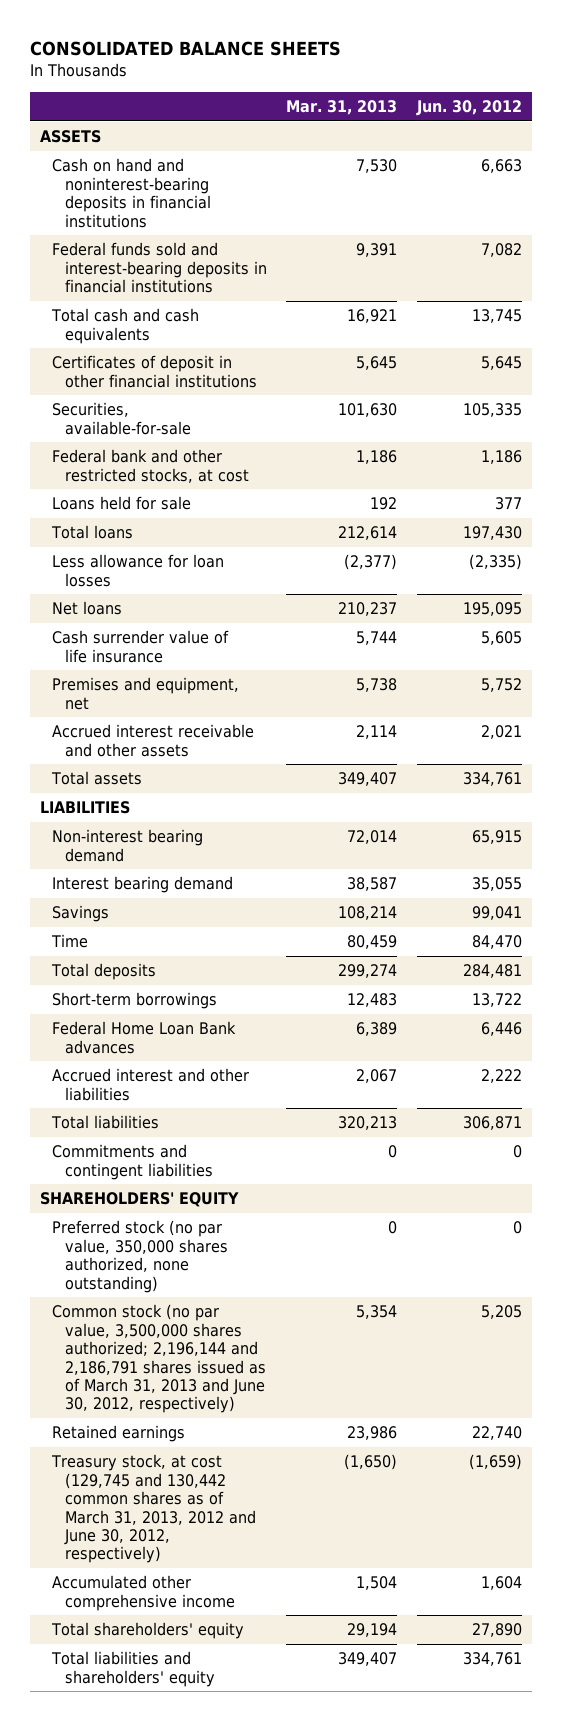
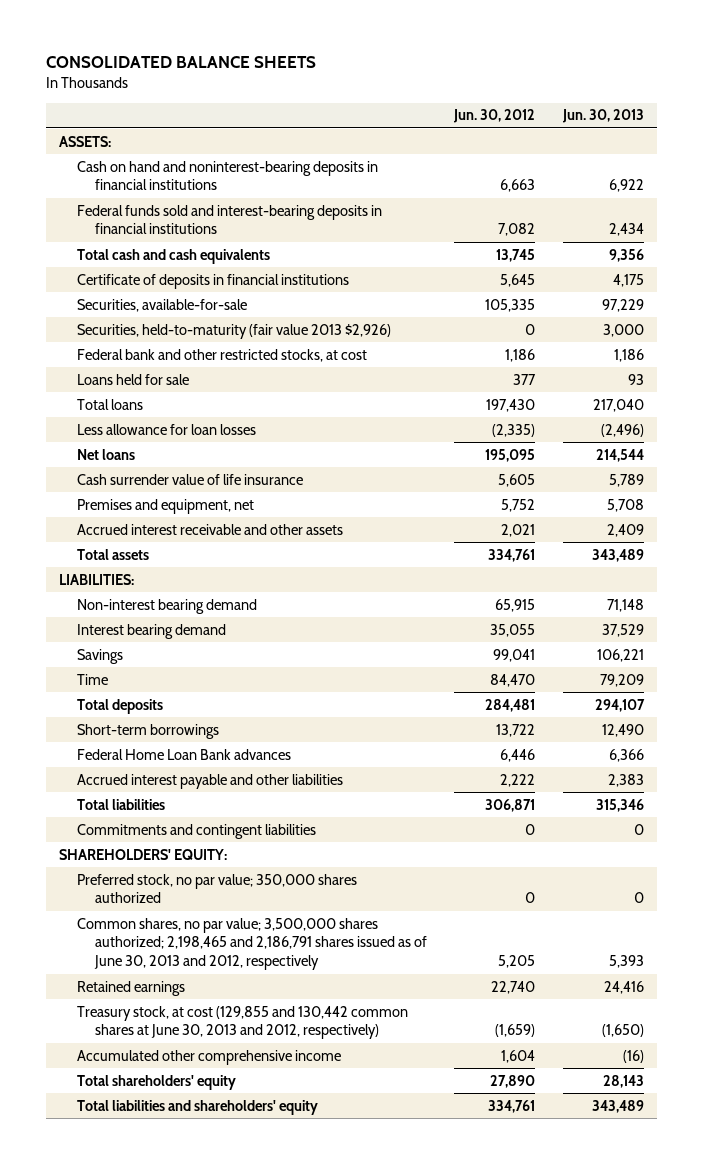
[286,100,398,116] Mar. 31, 2013 -> none
none -> [561,109,644,124] Jun. 30, 2013
[40,130,102,144] ASSETS -> [59,135,112,147] ASSETS:
[52,355,257,388] Certificates of deposit in other financial institutions -> [77,273,350,289] Certificate of deposits in financial institutions
none -> [77,323,392,339] Securities, held-to-maturity (fair value 2013 $2,926)
[40,801,131,815] LIABILITIES -> [59,573,135,585] LIABILITIES:
[52,1068,250,1101] Accrued interest and other liabilities -> [77,773,344,789] Accrued interest payable and other liabilities
[40,1192,240,1208] SHAREHOLDERS' EQUITY -> [59,848,228,860] SHAREHOLDERS' EQUITY:
[52,1220,228,1293] Preferred stock (no par value, 350,000 shares authorized, none outstanding) -> [77,873,358,904] Preferred stock, no par value; 350,000 shares authorized
[52,1304,266,1414] Common stock (no par value, 3,500,000 shares authorized; 2,196,144 and 2,186,791 shares issued as of March 31, 2013 and June 30, 2012, respectively) -> [77,917,427,971] Common shares, no par value; 3,500,000 shares authorized; 2,198,465 and 2,186,791 shares issued as of June 30, 2013 and 2012, respectively
[51,1454,256,1564] Treasury stock, at cost (129,745 and 130,442 common shares as of March 31, 2013, 2012 and June 30, 2012, respectively) -> [77,1005,409,1040] Treasury stock, at cost (129,855 and 130,442 common shares at June 30, 2013 and 2012, respectively)

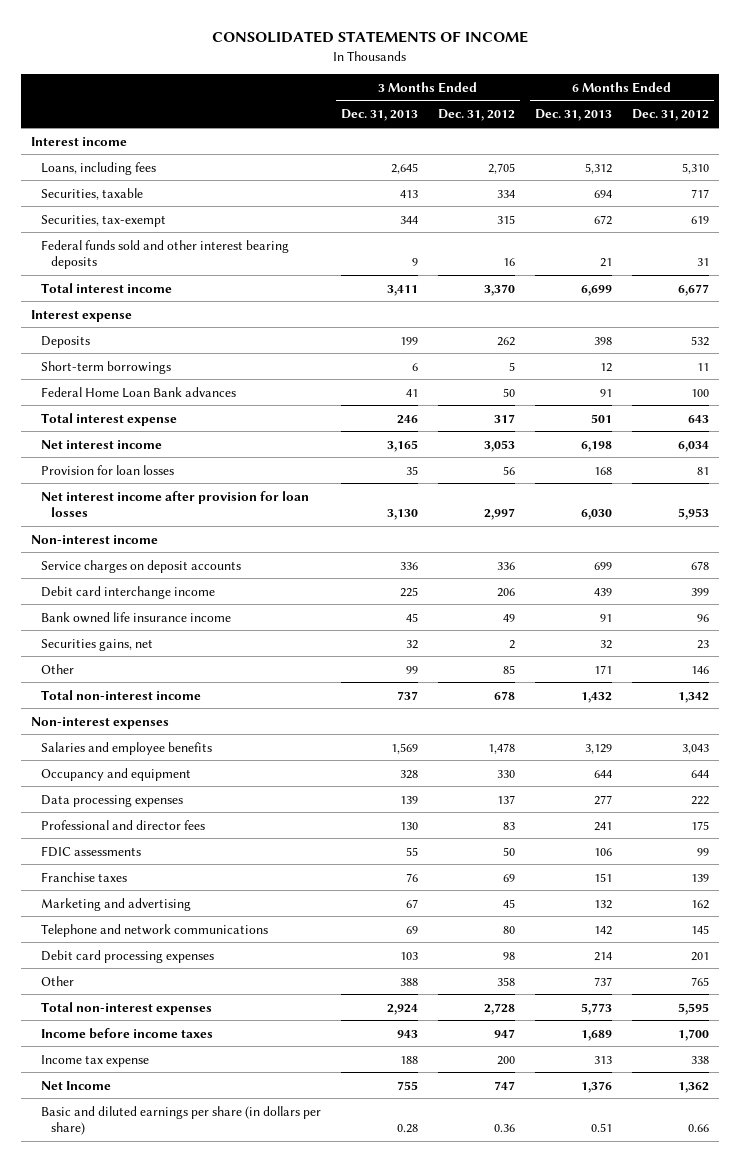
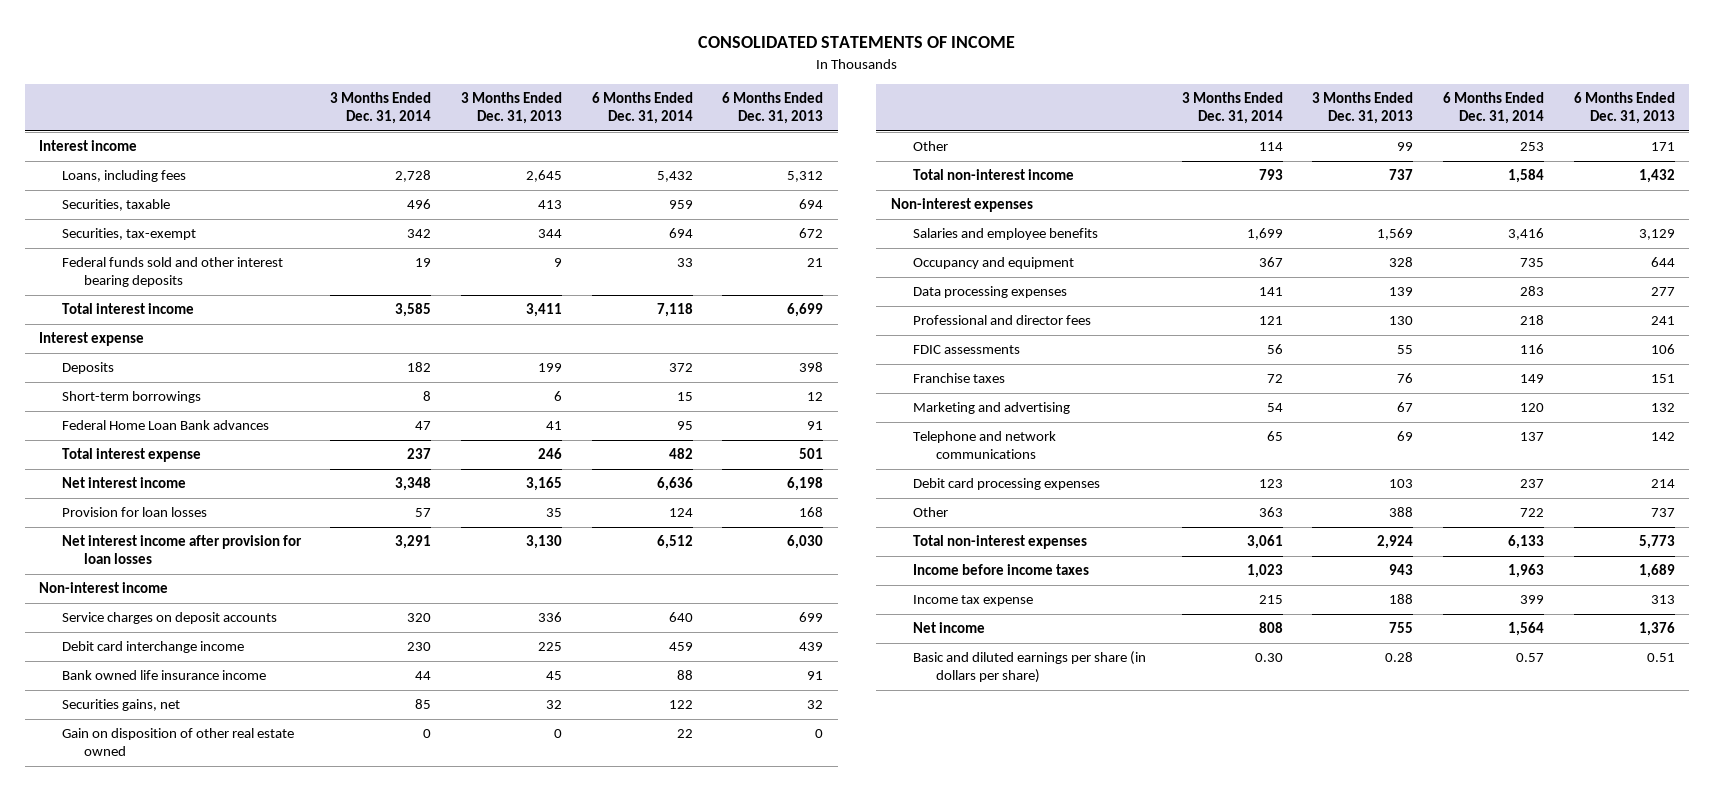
[438,109,516,122] Dec. 31, 2012 -> none
[632,109,710,122] Dec. 31, 2012 -> none
none -> [330,92,432,125] 3 Months Ended Dec. 31, 2014
none -> [591,92,693,125] 6 Months Ended Dec. 31, 2014
none -> [61,728,294,757] Gain on disposition of other real estate owned
[40,1080,111,1090] Net Income -> [913,622,986,634] Net income

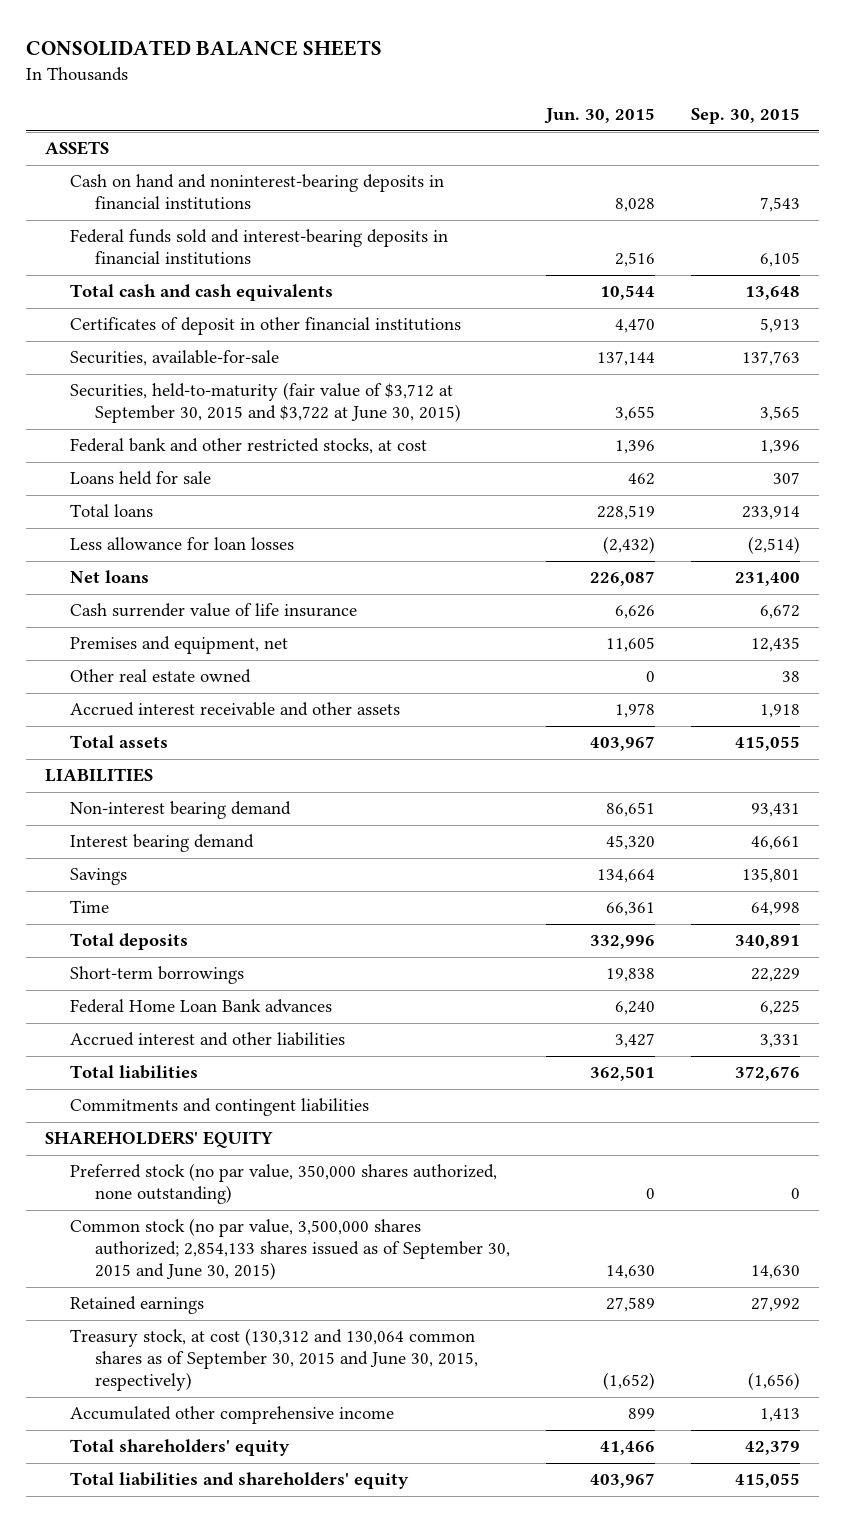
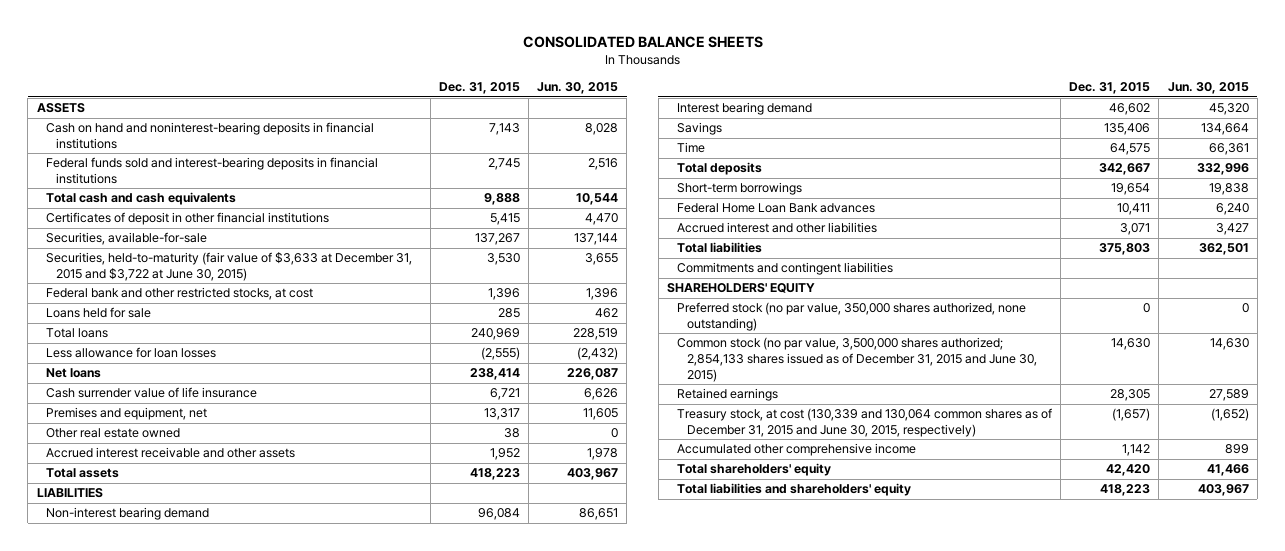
[691,108,801,125] Sep. 30, 2015 -> none
none -> [438,82,520,95] Dec. 31, 2015
[69,382,461,424] Securities, held-to-maturity (fair value of $3,712 at September 30, 2015 and $3,722 at June 30, 2015) -> [46,252,413,282] Securities, held-to-maturity (fair value of $3,633 at December 31, 2015 and $3,722 at June 30, 2015)
[69,1218,510,1281] Common stock (no par value, 3,500,000 shares authorized; 2,854,133 shares issued as of September 30, 2015 and June 30, 2015) -> [676,337,1037,382] Common stock (no par value, 3,500,000 shares authorized; 2,854,133 shares issued as of December 31, 2015 and June 30, 2015)
[69,1328,478,1392] Treasury stock, at cost (130,312 and 130,064 common shares as of September 30, 2015 and June 30, 2015, respectively) -> [676,408,1052,438] Treasury stock, at cost (130,339 and 130,064 common shares as of December 31, 2015 and June 30, 2015, respectively)

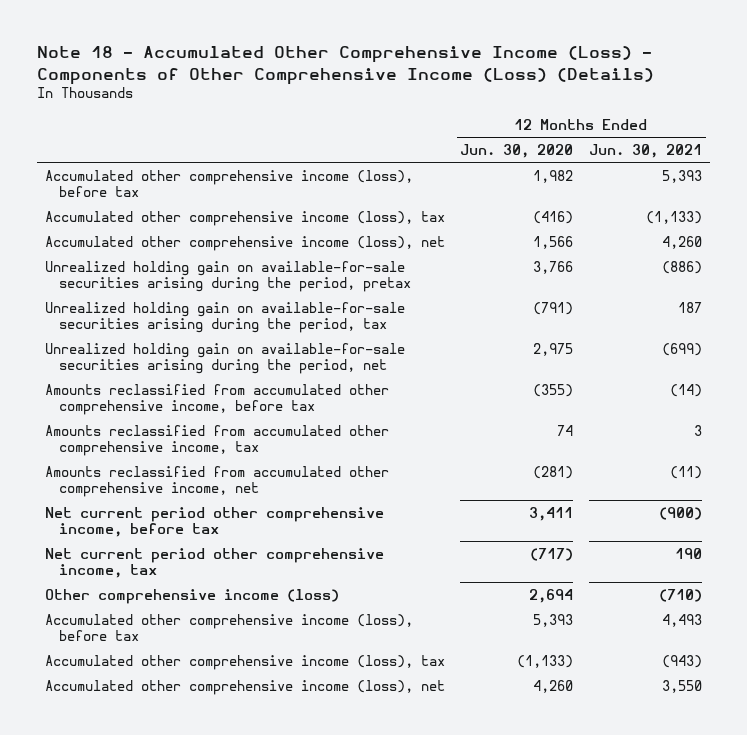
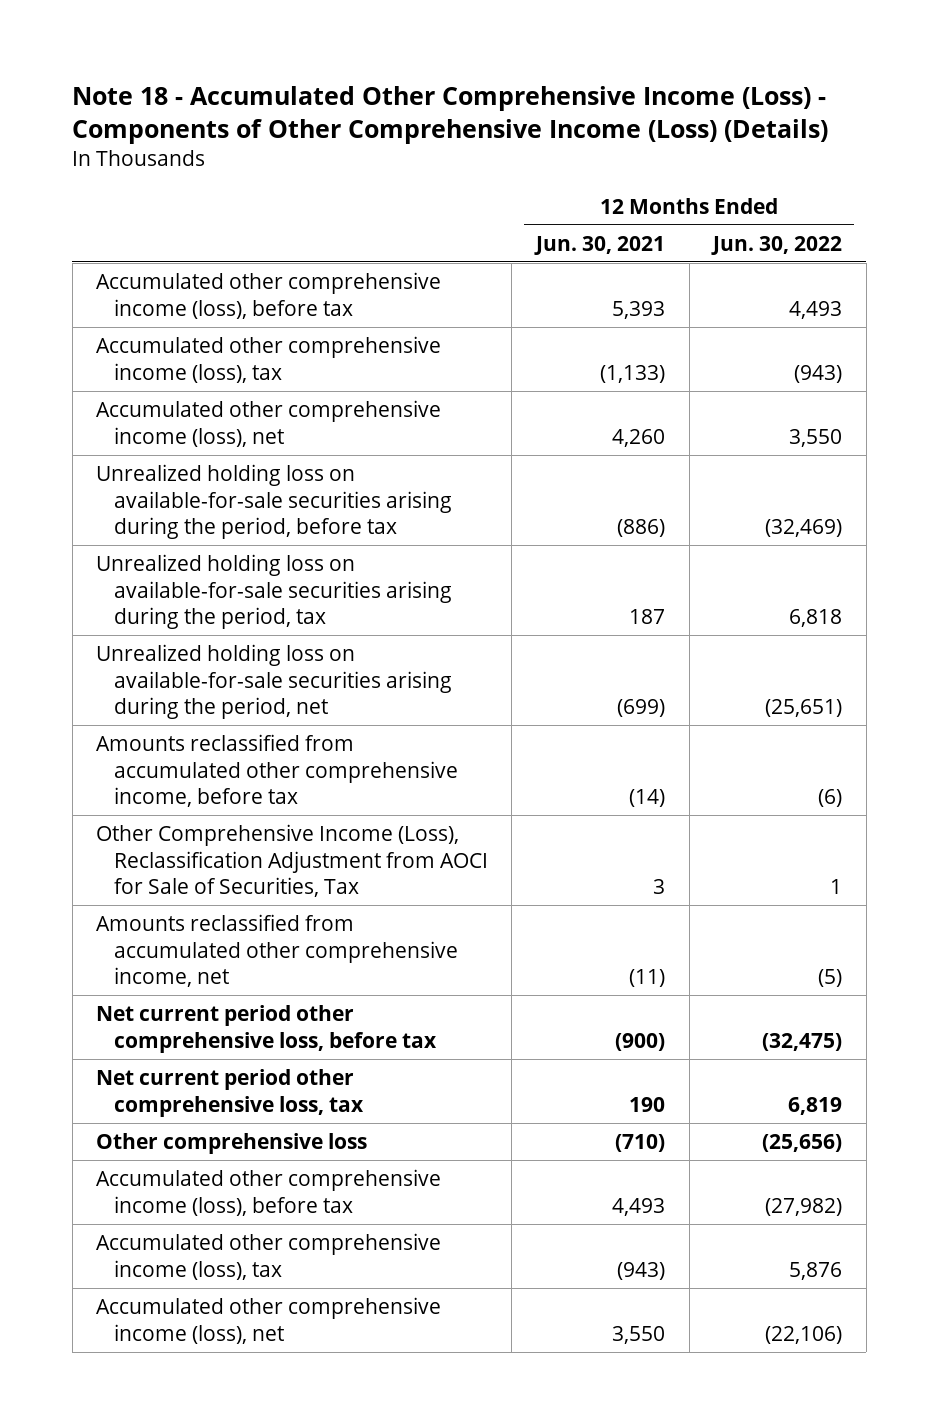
[460,143,574,158] Jun. 30, 2020 -> none
none -> [711,235,843,255] Jun. 30, 2022
[44,260,411,292] Unrealized holding gain on available-for-sale securities arising during the period, pretax -> [96,464,452,540] Unrealized holding loss on available-for-sale securities arising during the period, before tax
[44,301,405,333] Unrealized holding gain on available-for-sale securities arising during the period, tax -> [96,554,452,630] Unrealized holding loss on available-for-sale securities arising during the period, tax
[44,342,405,374] Unrealized holding gain on available-for-sale securities arising during the period, net -> [96,644,452,720] Unrealized holding loss on available-for-sale securities arising during the period, net
[44,424,389,456] Amounts reclassified from accumulated other comprehensive income, tax -> [96,824,488,898] Other Comprehensive Income (Loss), Reclassification Adjustment from AOCI for Sale of Securities, Tax
[44,506,384,537] Net current period other comprehensive income, before tax -> [96,1005,437,1053] Net current period other comprehensive loss, before tax
[44,547,384,578] Net current period other comprehensive income, tax -> [96,1069,364,1117] Net current period other comprehensive loss, tax
[44,588,339,604] Other comprehensive income (loss) -> [96,1133,368,1155] Other comprehensive loss

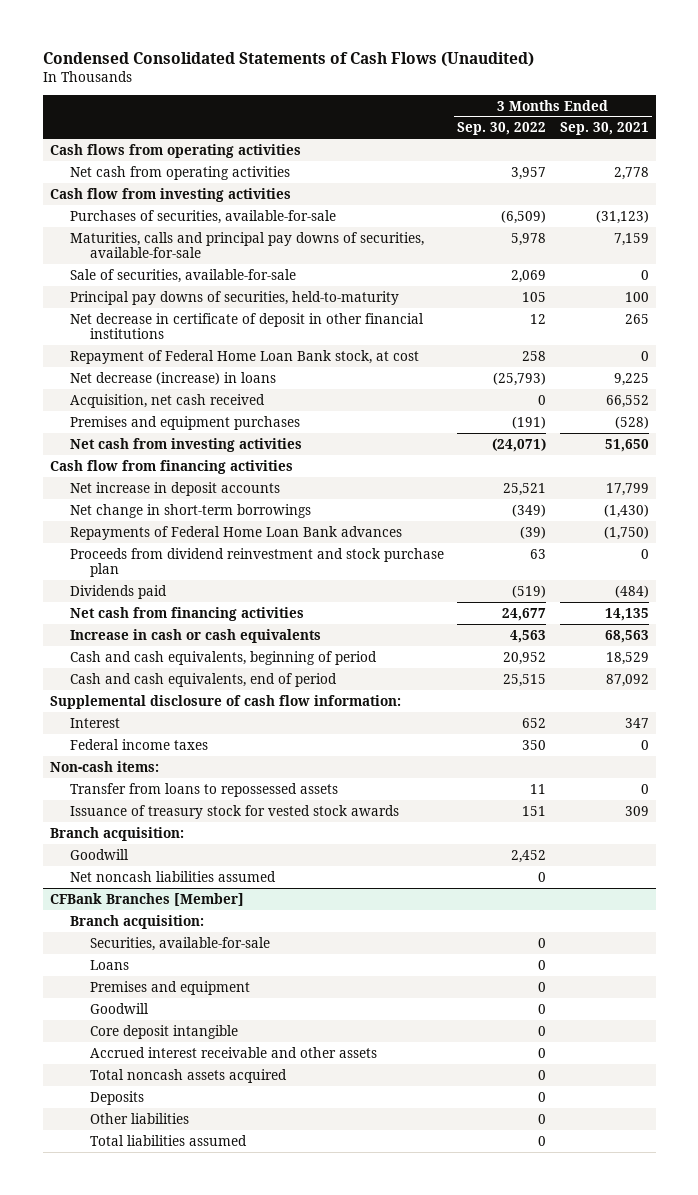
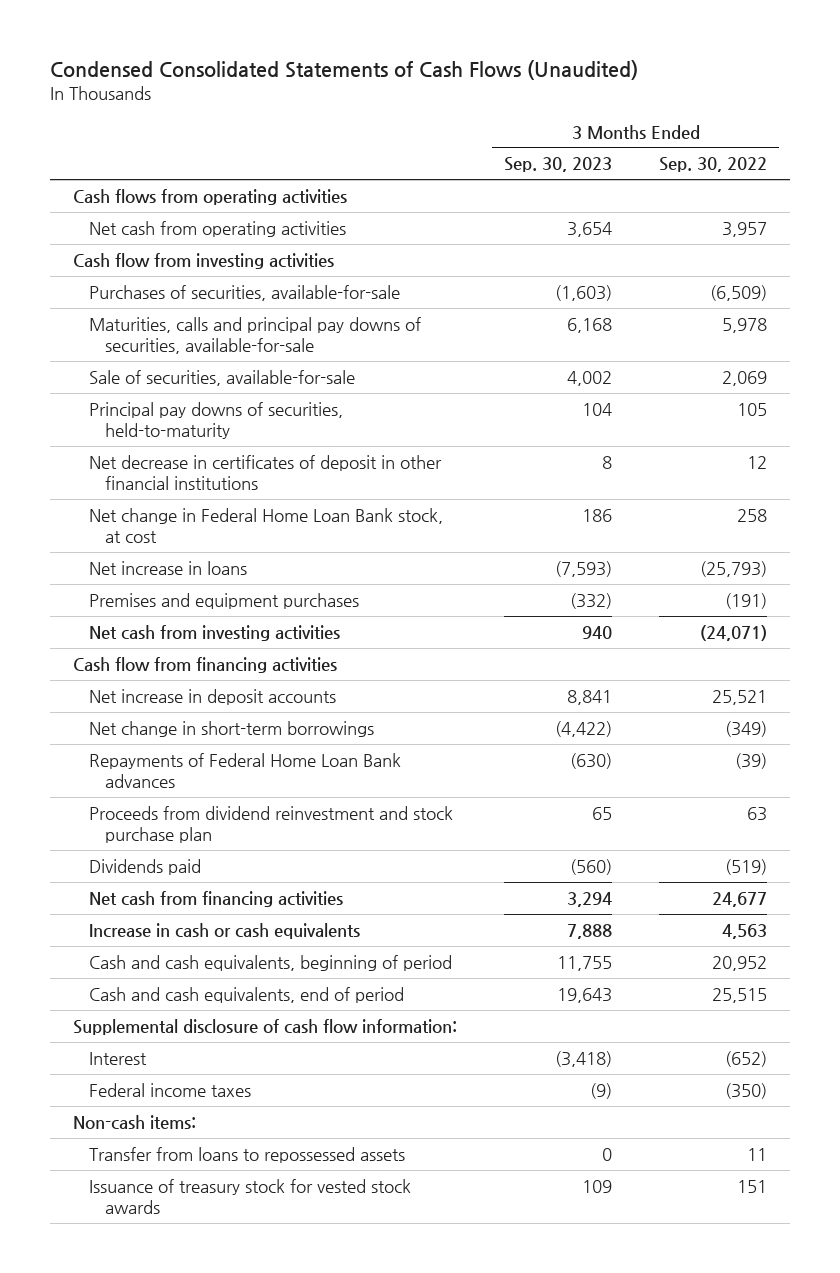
[559,122,649,136] Sep. 30, 2021 -> none
none -> [504,157,613,173] Sep. 30, 2023
[69,393,265,408] Acquisition, net cash received -> none
[69,312,424,340] Net decrease in certificate of deposit in other financial institutions -> [88,454,442,491] Net decrease in certificates of deposit in other financial institutions
[69,349,419,364] Repayment of Federal Home Loan Bank stock, at cost -> [88,507,443,544] Net change in Federal Home Loan Bank stock, at cost
[69,371,276,385] Net decrease (increase) in loans -> [88,560,247,575] Net increase in loans
[522,717,547,728] 652 -> [724,1050,767,1067] (652)
[522,739,547,750] 350 -> [724,1082,767,1099] (350)
[49,826,184,841] Branch acquisition: -> none
[69,848,129,860] Goodwill -> none
[69,870,276,882] Net noncash liabilities assumed -> none
[49,892,244,906] CFBank Branches [Member] -> none
[69,914,204,929] Branch acquisition: -> none
[89,936,270,951] Securities, available-for-sale -> none
[89,959,129,970] Loans -> none
[89,980,250,995] Premises and equipment -> none
[89,1002,149,1014] Goodwill -> none
[89,1024,238,1039] Core deposit intangible -> none
[89,1046,377,1058] Accrued interest receivable and other assets -> none
[89,1068,287,1083] Total noncash assets acquired -> none
[89,1090,144,1105] Deposits -> none
[89,1112,189,1124] Other liabilities -> none
[89,1134,247,1146] Total liabilities assumed -> none

